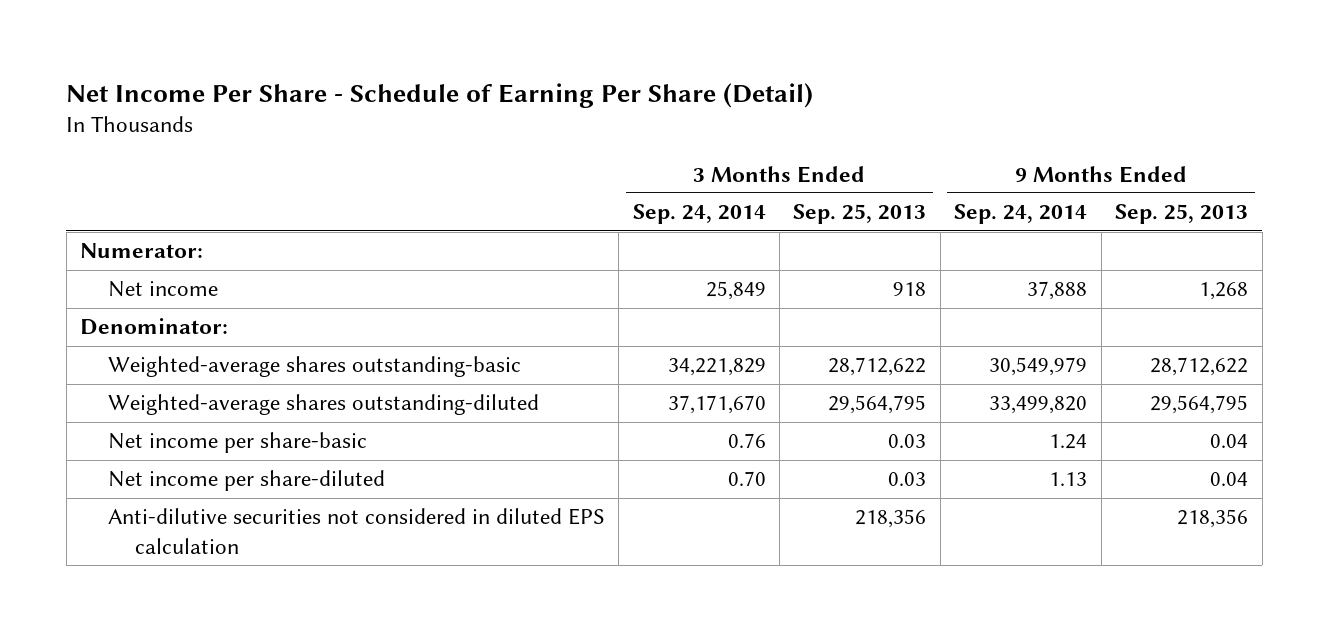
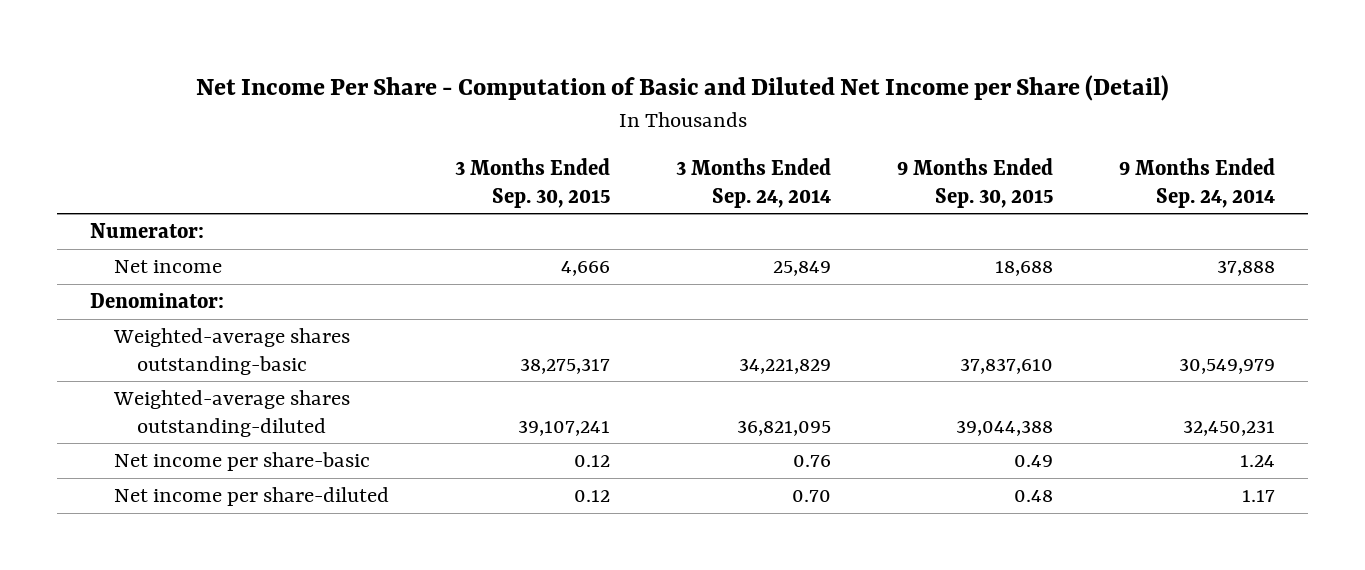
[66,82,814,108] Net Income Per Share - Schedule of Earning Per Share (Detail) -> [195,74,1169,101] Net Income Per Share - Computation of Basic and Diluted Net Income per Share (Detail)
[793,204,927,225] Sep. 25, 2013 -> none
[1115,204,1249,225] Sep. 25, 2013 -> none
none -> [454,158,610,208] 3 Months Ended Sep. 30, 2015
none -> [896,158,1053,208] 9 Months Ended Sep. 30, 2015
[667,395,766,415] 37,171,670 -> [736,419,831,436] 36,821,095
[989,396,1088,415] 33,499,820 -> [1182,419,1275,436] 32,450,231
[107,508,605,554] Anti-dilutive securities not considered in diluted EPS calculation -> none
[1049,472,1088,487] 1.13 -> [1241,490,1275,503] 1.17

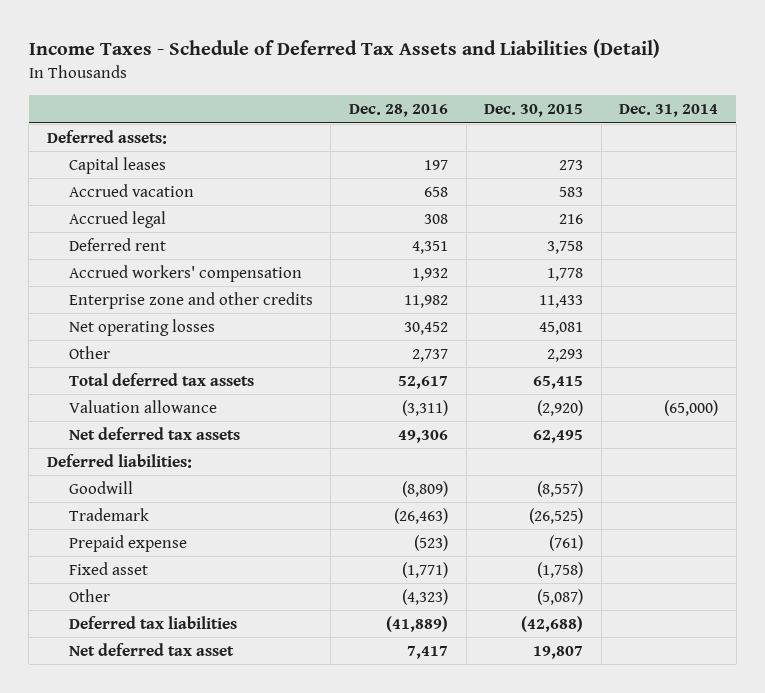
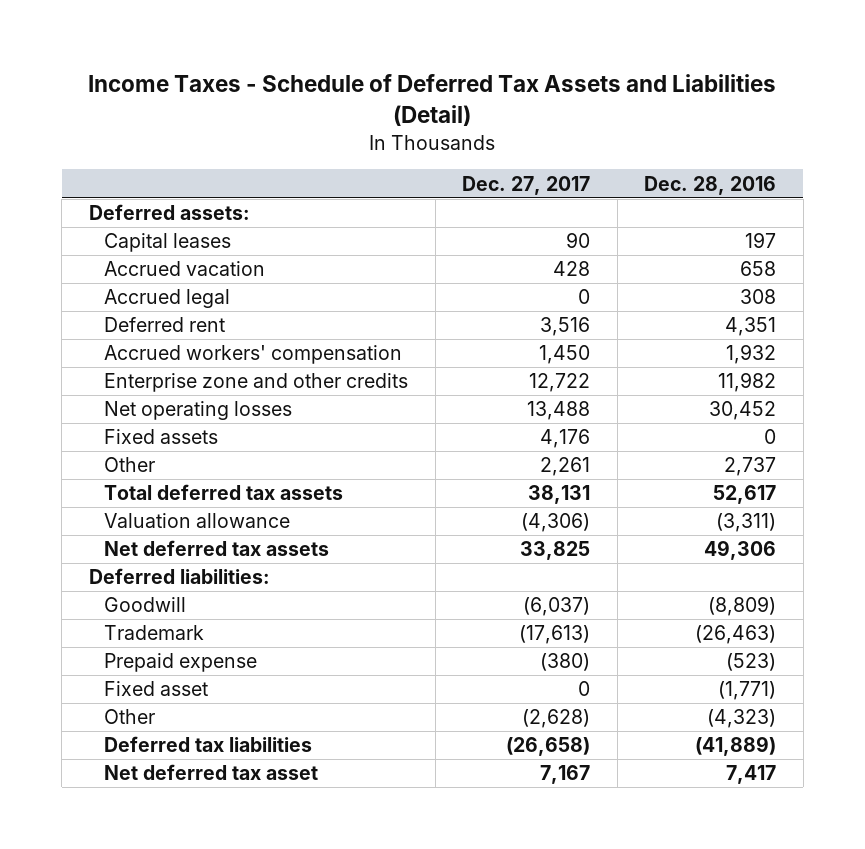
[484,104,584,118] Dec. 30, 2015 -> none
[619,104,719,118] Dec. 31, 2014 -> none
none -> [462,175,591,195] Dec. 27, 2017
none -> [104,429,219,445] Fixed assets

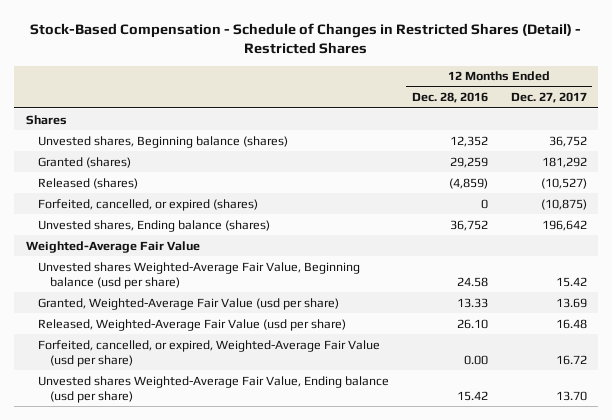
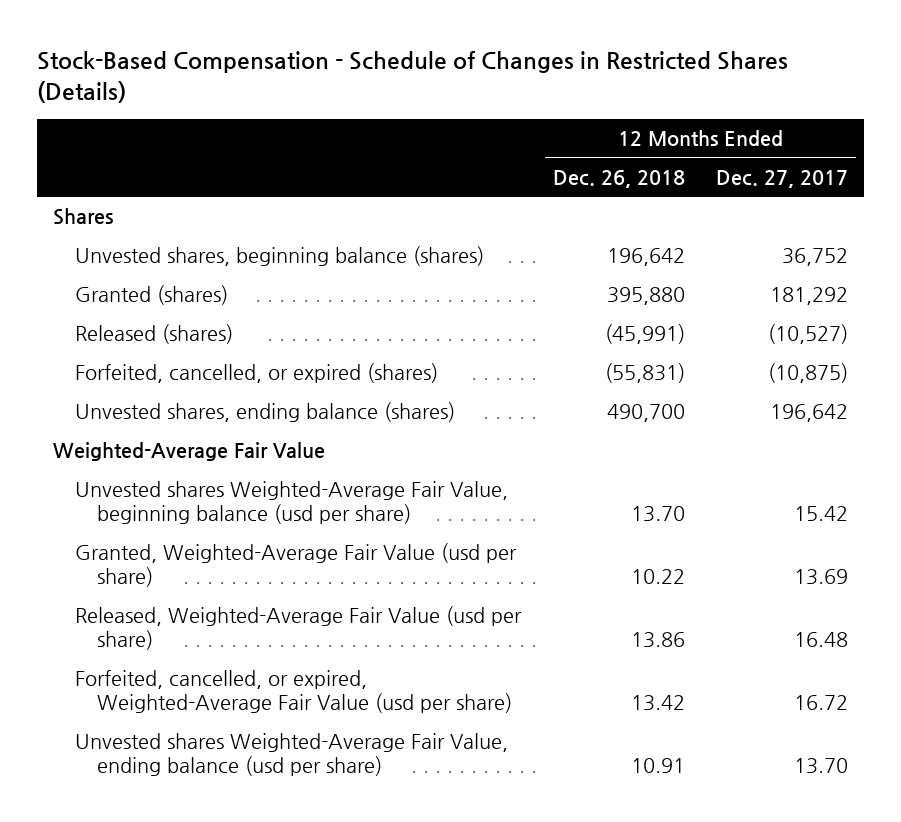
[30,22,582,55] Stock-Based Compensation - Schedule of Changes in Restricted Shares (Detail) - Restricted Shares -> [37,51,789,103] Stock-Based Compensation - Schedule of Changes in Restricted Shares (Details)
[411,92,488,104] Dec. 28, 2016 -> none
none -> [552,169,685,188] Dec. 26, 2018
[37,135,288,148] Unvested shares, Beginning balance (shares) -> [75,246,485,267] Unvested shares, beginning balance (shares)
[37,219,270,232] Unvested shares, Ending balance (shares) -> [75,402,456,423] Unvested shares, ending balance (shares)
[37,261,360,289] Unvested shares Weighted-Average Fair Value, Beginning balance (usd per share) -> [75,481,509,525] Unvested shares Weighted-Average Fair Value, beginning balance (usd per share)
[37,375,389,403] Unvested shares Weighted-Average Fair Value, Ending balance (usd per share) -> [75,733,509,777] Unvested shares Weighted-Average Fair Value, ending balance (usd per share)

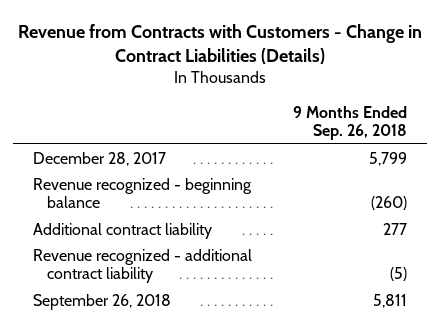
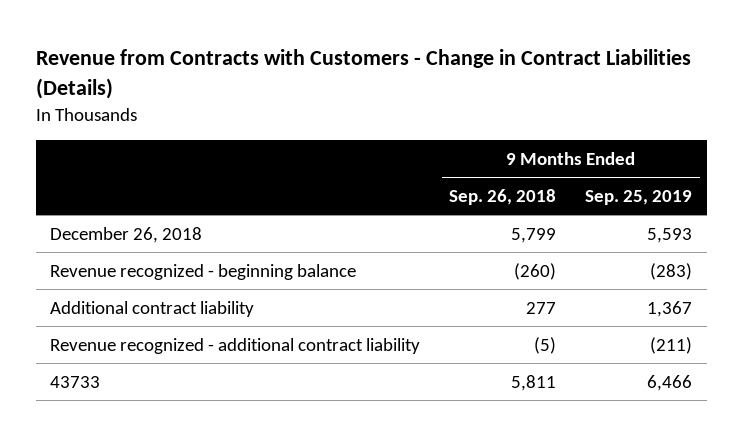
none -> [585,190,693,206] Sep. 25, 2019
[33,151,167,166] December 28, 2017 -> [50,226,203,243] December 26, 2018
[33,293,172,310] September 26, 2018 -> [50,375,101,388] 43733

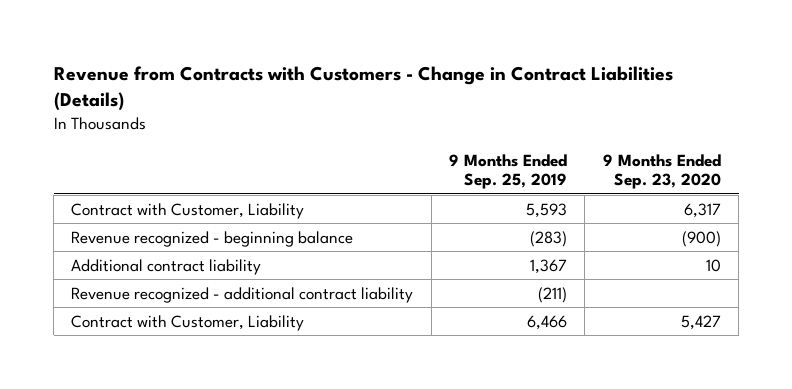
[449,189,557,206] Sep. 26, 2018 -> none
none -> [602,153,721,190] 9 Months Ended Sep. 23, 2020
[50,226,203,243] December 26, 2018 -> [71,202,305,219] Contract with Customer, Liability
[50,375,101,388] 43733 -> [71,314,305,331] Contract with Customer, Liability

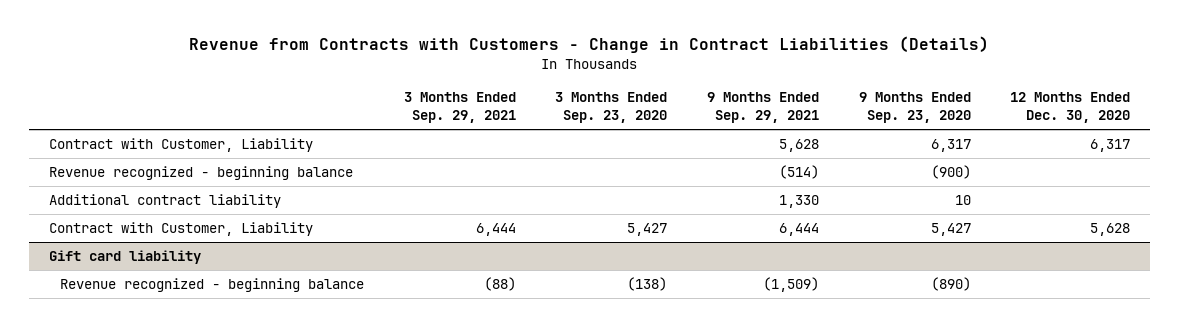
[449,153,568,190] 9 Months Ended Sep. 25, 2019 -> none
none -> [403,92,516,124] 3 Months Ended Sep. 29, 2021
none -> [555,92,668,124] 3 Months Ended Sep. 23, 2020
none -> [706,92,819,124] 9 Months Ended Sep. 29, 2021
none -> [1010,92,1131,124] 12 Months Ended Dec. 30, 2020
[71,286,414,303] Revenue recognized - additional contract liability -> none
none -> [48,250,201,265] Gift card liability
none -> [60,278,365,293] Revenue recognized - beginning balance

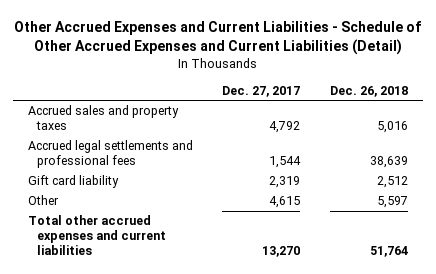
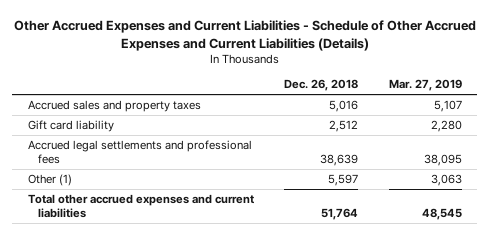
[13,21,421,56] Other Accrued Expenses and Current Liabilities - Schedule of Other Accrued Expenses and Current Liabilities (Detail) -> [13,19,476,51] Other Accrued Expenses and Current Liabilities - Schedule of Other Accrued Expenses and Current Liabilities (Details)
[222,85,301,97] Dec. 27, 2017 -> none
none -> [388,79,462,92] Mar. 27, 2019
[27,140,193,169] Accrued legal settlements and professional fees -> [27,140,252,165] Accrued legal settlements and professional fees
[27,195,59,206] Other -> [27,174,72,187] Other (1)

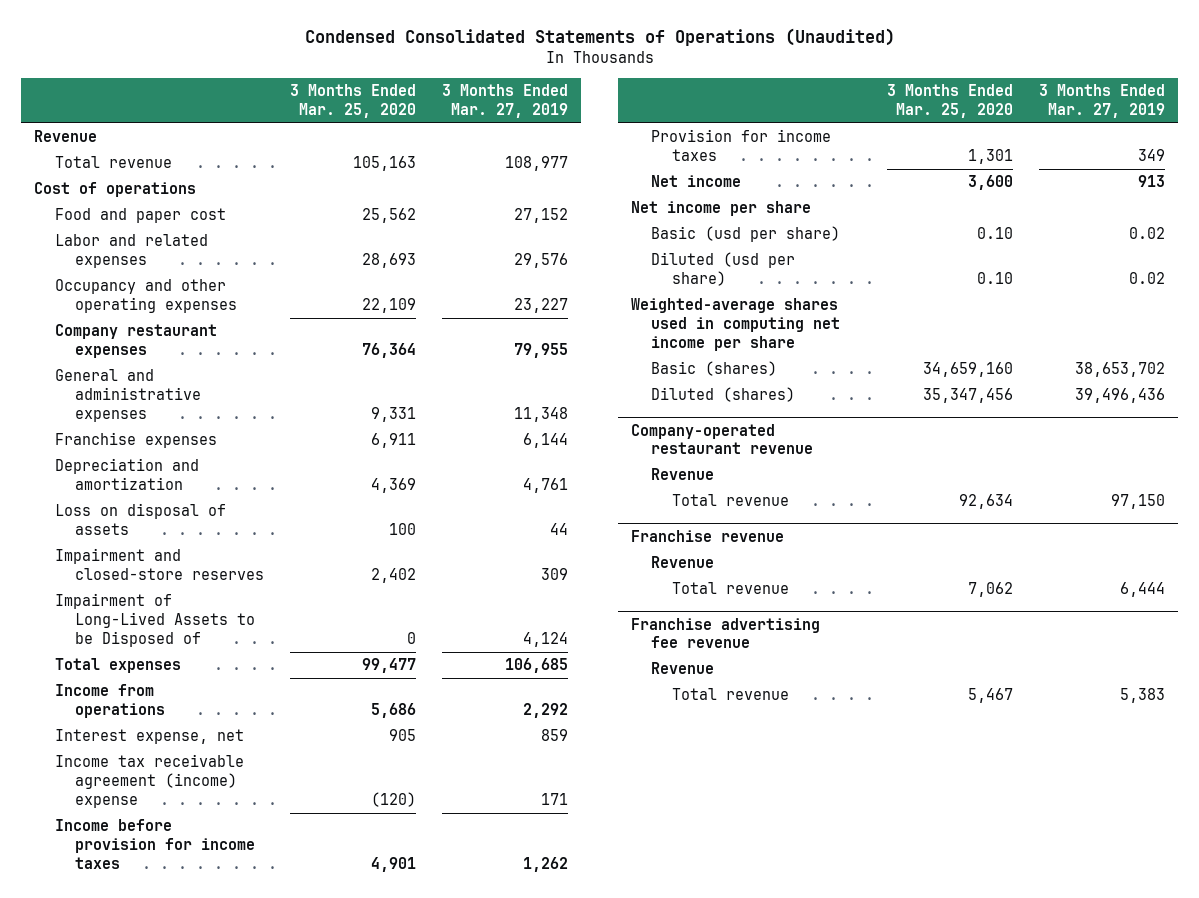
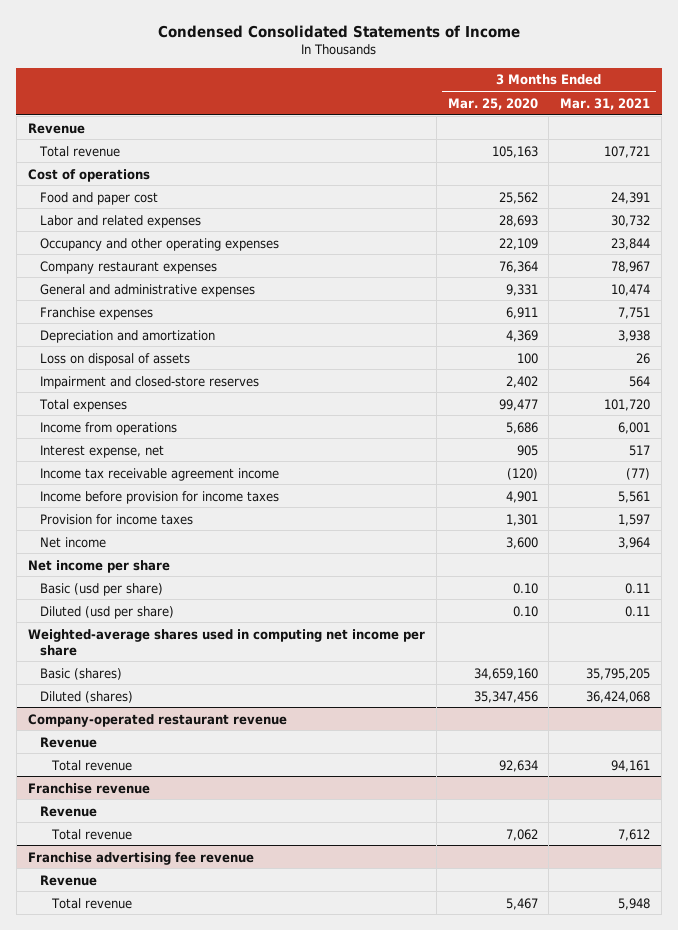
[304,28,895,47] Condensed Consolidated Statements of Operations (Unaudited) -> [158,24,521,38] Condensed Consolidated Statements of Income
[442,83,569,118] 3 Months Ended Mar. 27, 2019 -> none
none -> [560,97,651,110] Mar. 31, 2021
[54,593,256,647] Impairment of Long-Lived Assets to be Disposed of -> none
[54,754,244,808] Income tax receivable agreement (income) expense -> [39,467,279,481] Income tax receivable agreement income

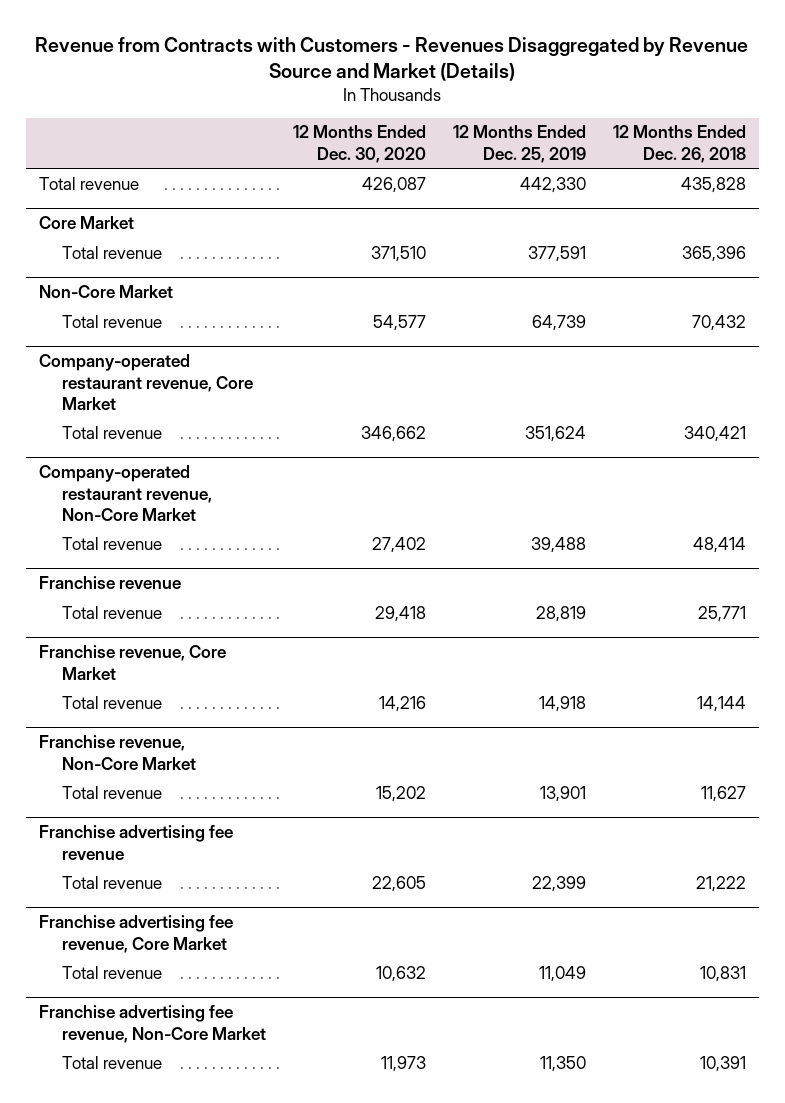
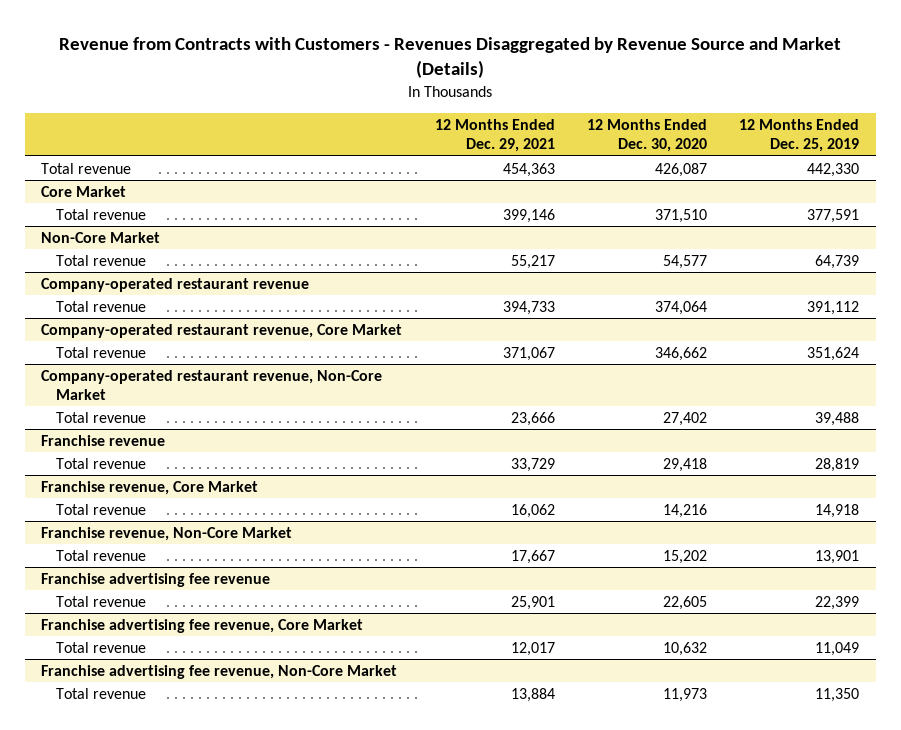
[612,125,746,163] 12 Months Ended Dec. 26, 2018 -> none
none -> [434,119,555,153] 12 Months Ended Dec. 29, 2021
none -> [41,277,310,292] Company-operated restaurant revenue
none -> [55,300,146,312] Total revenue

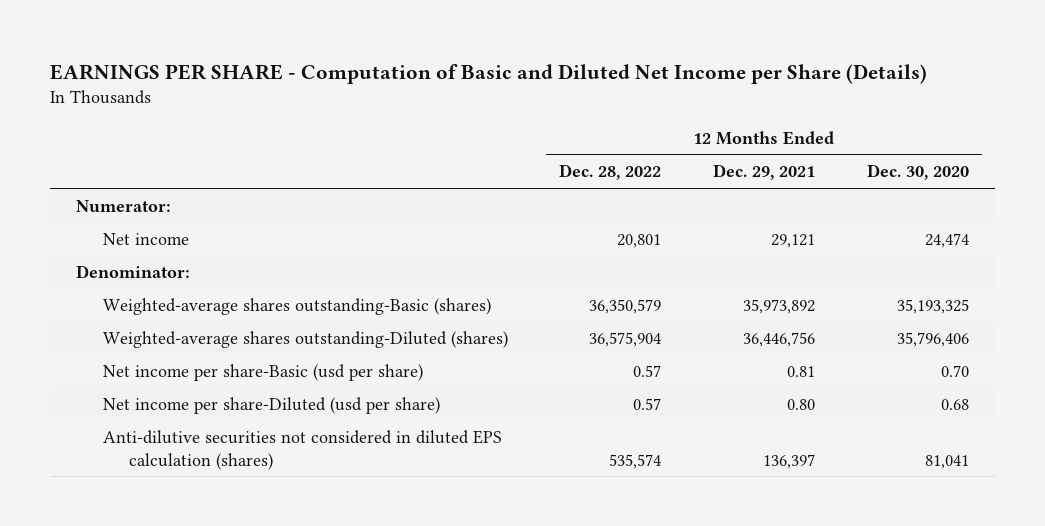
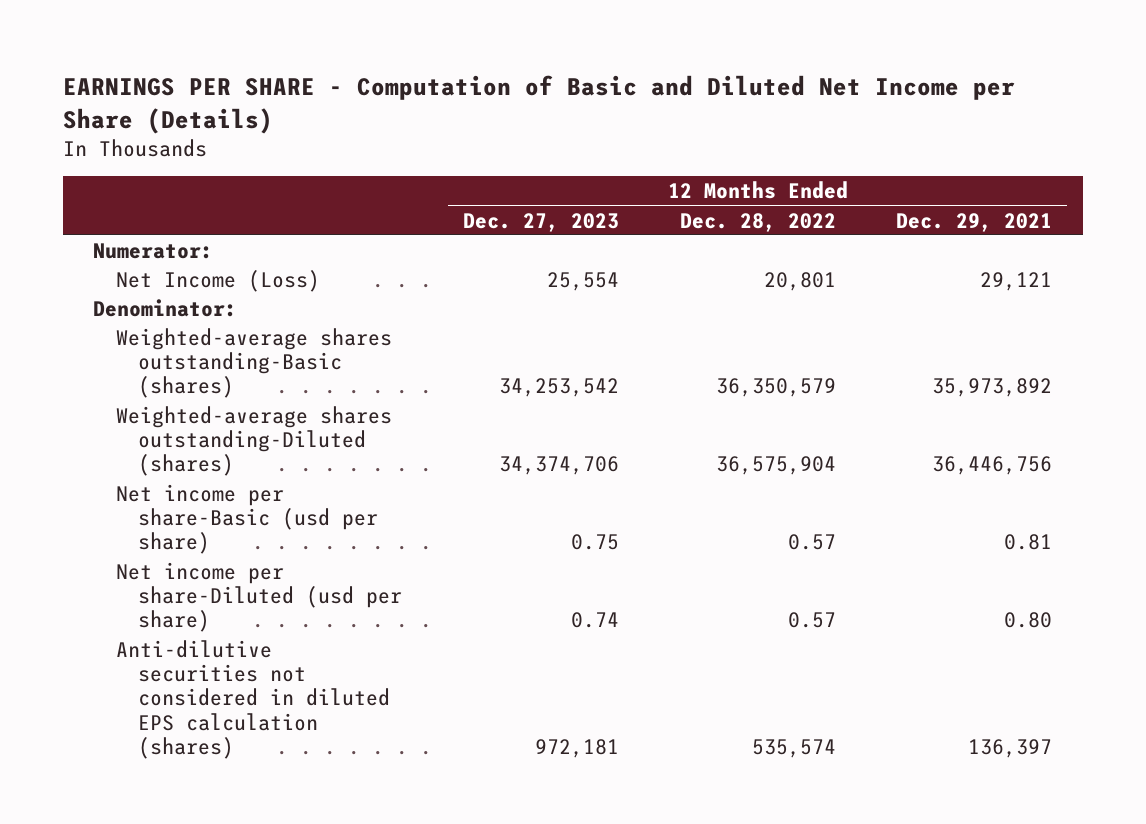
[866,164,969,181] Dec. 30, 2020 -> none
none -> [462,212,619,232] Dec. 27, 2023
[102,232,189,245] Net income -> [115,269,320,292] Net Income (Loss)

